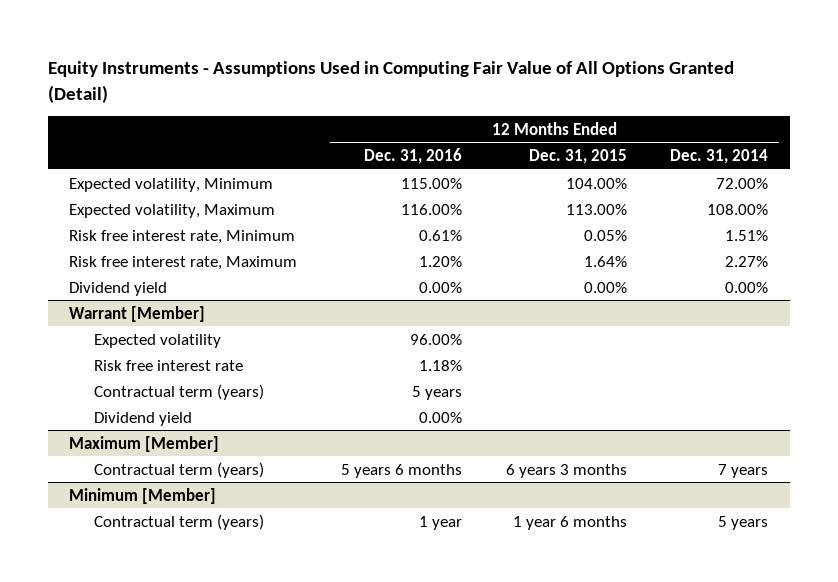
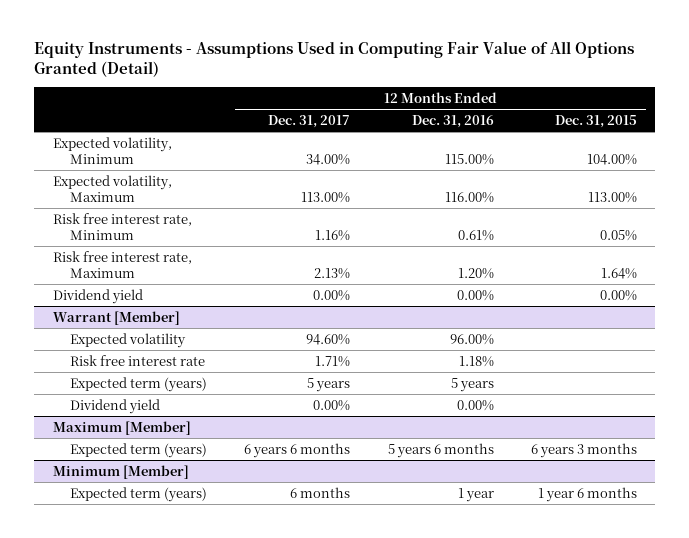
[670,149,769,165] Dec. 31, 2014 -> none
none -> [268,114,351,128] Dec. 31, 2017
[93,383,264,400] Contractual term (years) -> [70,376,208,392] Expected term (years)
[93,461,264,478] Contractual term (years) -> [70,442,208,458] Expected term (years)
[93,513,264,530] Contractual term (years) -> [70,486,208,502] Expected term (years)

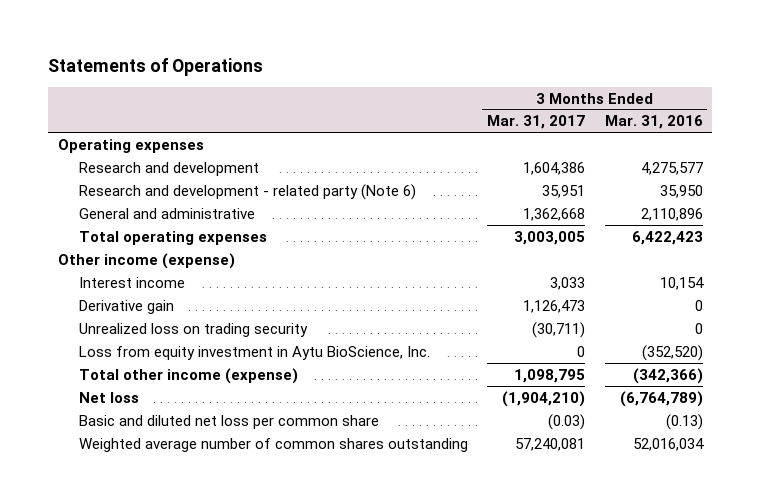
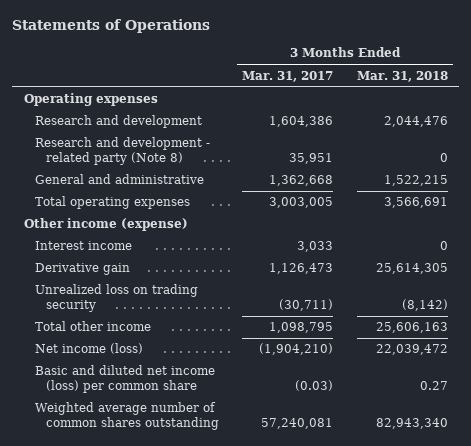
[604,115,703,130] Mar. 31, 2016 -> none
none -> [356,70,448,82] Mar. 31, 2018
[78,183,416,200] Research and development - related party (Note 6) -> [34,137,210,166] Research and development - related party (Note 8)
[78,345,430,360] Loss from equity investment in Aytu BioScience, Inc. -> none
[78,367,298,384] Total other income (expense) -> [34,321,151,332] Total other income
[78,391,139,403] Net loss -> [34,343,143,355] Net income (loss)
[78,414,379,429] Basic and diluted net loss per common share -> [34,365,215,394] Basic and diluted net income (loss) per common share

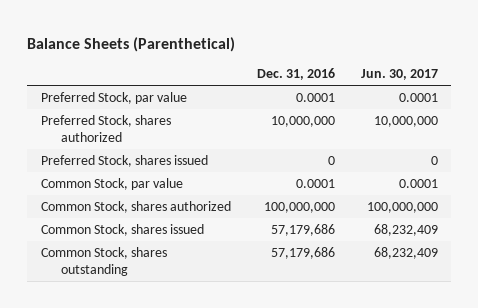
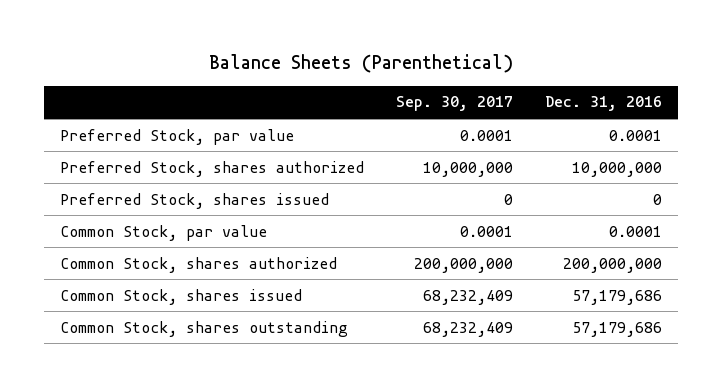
[360,69,438,81] Jun. 30, 2017 -> none
none -> [396,96,514,112] Sep. 30, 2017
[263,201,335,213] 100,000,000 -> [562,257,662,273] 200,000,000

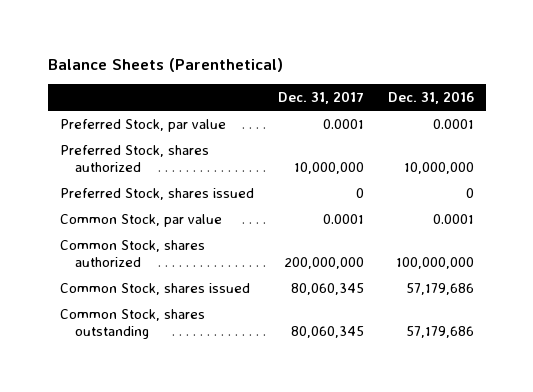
[396,96,514,112] Sep. 30, 2017 -> none
none -> [277,91,364,105] Dec. 31, 2017
[562,257,662,273] 200,000,000 -> [395,257,474,270] 100,000,000

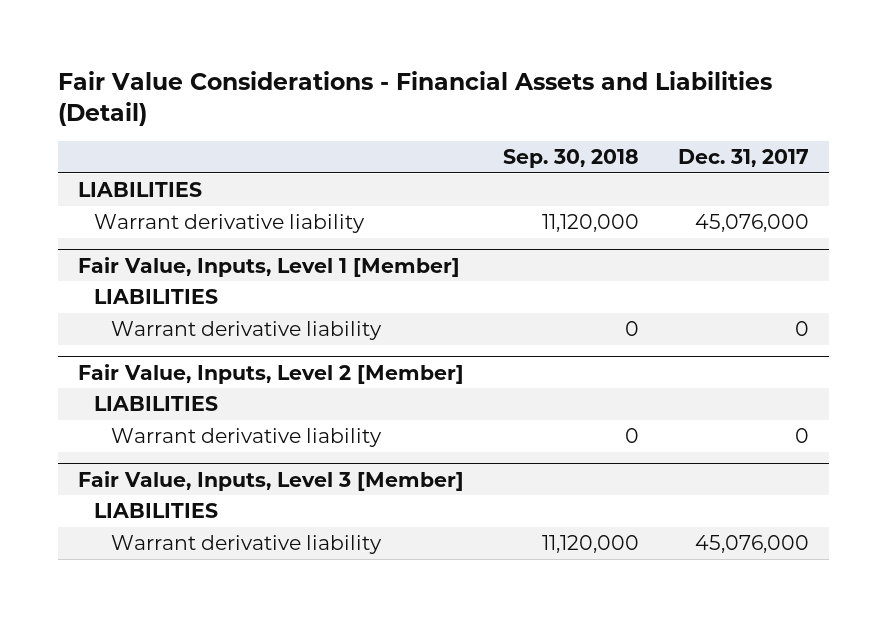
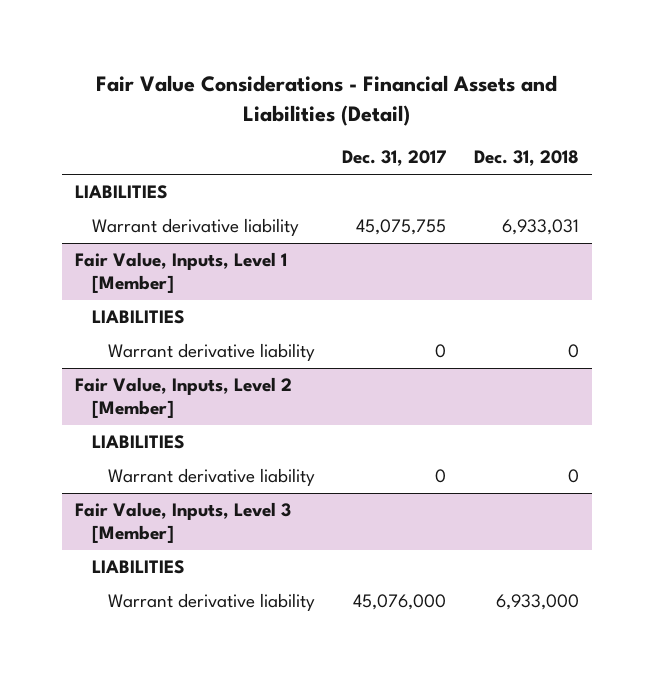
[503,149,640,169] Sep. 30, 2018 -> none
none -> [473,150,579,167] Dec. 31, 2018
[695,213,810,232] 45,076,000 -> [356,219,447,236] 45,075,755

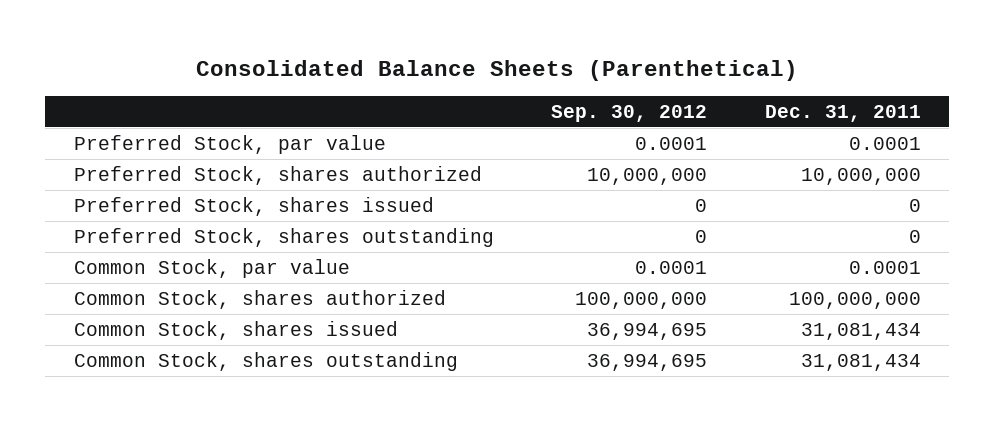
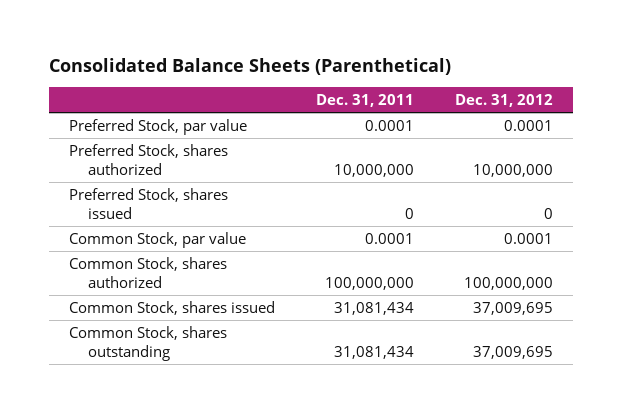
[551,104,708,122] Sep. 30, 2012 -> none
none -> [454,94,553,108] Dec. 31, 2012
[74,228,495,248] Preferred Stock, shares outstanding -> none

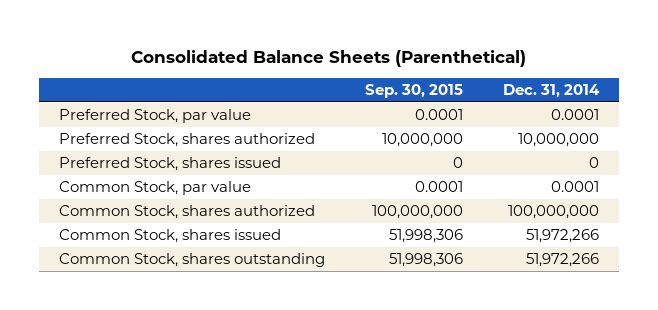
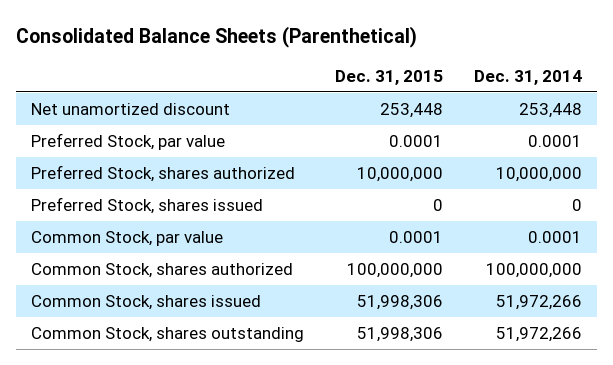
[364,83,463,98] Sep. 30, 2015 -> none
none -> [334,69,443,85] Dec. 31, 2015
none -> [31,103,231,116] Net unamortized discount

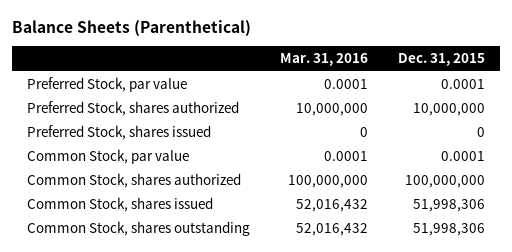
[16,25,418,48] Consolidated Balance Sheets (Parenthetical) -> [11,19,251,37] Balance Sheets (Parenthetical)
[473,69,582,85] Dec. 31, 2014 -> none
none -> [279,53,368,67] Mar. 31, 2016
[31,103,231,116] Net unamortized discount -> none

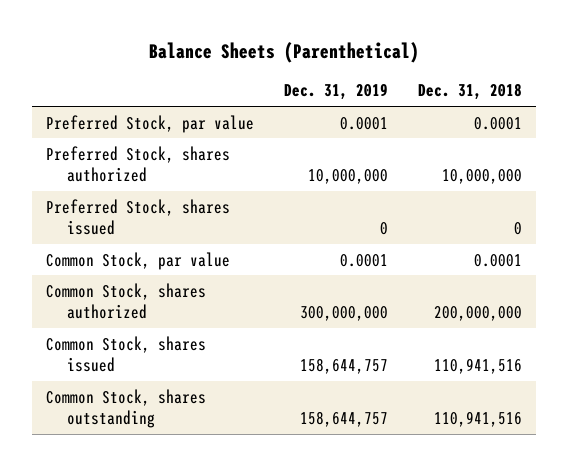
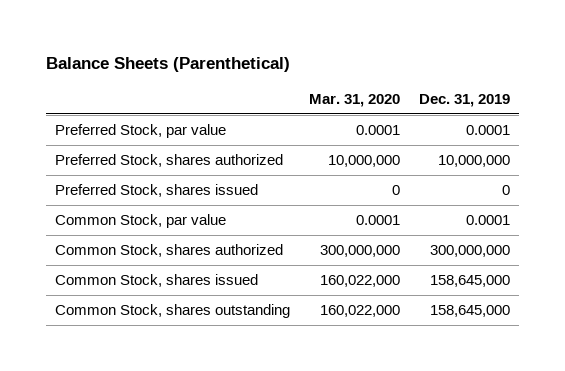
[417,83,522,101] Dec. 31, 2018 -> none
none -> [309,93,401,107] Mar. 31, 2020
[299,358,388,375] 158,644,757 -> [429,274,510,287] 158,645,000
[299,411,388,428] 158,644,757 -> [429,304,510,317] 158,645,000

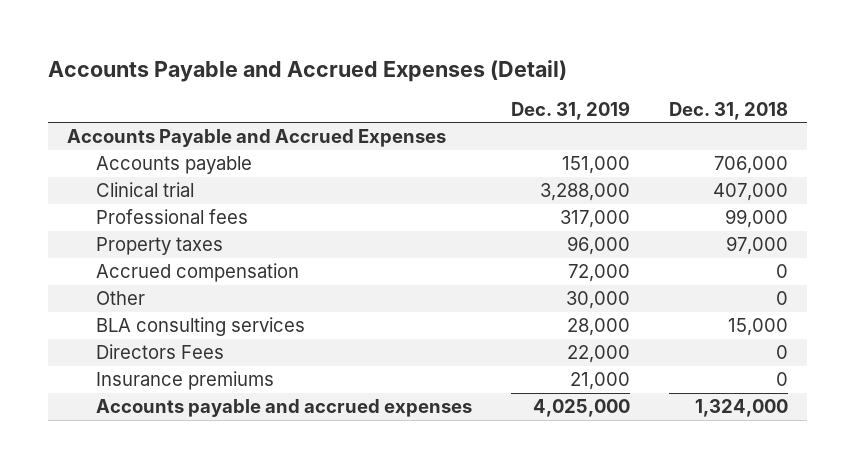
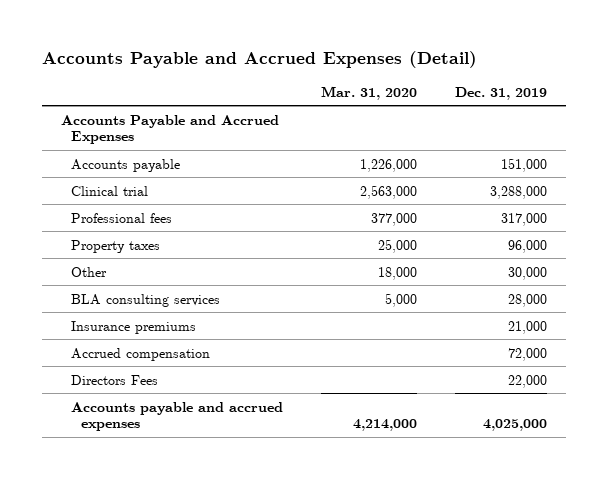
[668,101,788,120] Dec. 31, 2018 -> none
none -> [321,85,418,100] Mar. 31, 2020
[95,263,299,283] Accrued compensation -> [71,347,211,361] Accrued compensation
[95,344,224,360] Directors Fees -> [71,374,159,385] Directors Fees

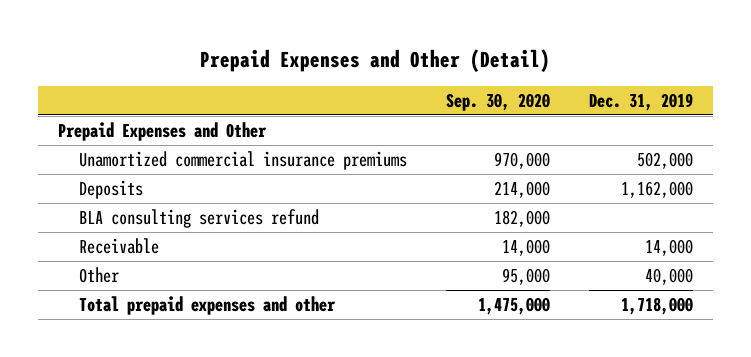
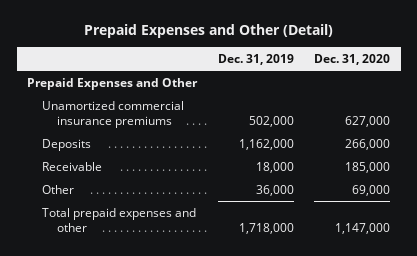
[445,92,550,111] Sep. 30, 2020 -> none
none -> [314,54,391,66] Dec. 31, 2020
[78,209,319,229] BLA consulting services refund -> none
[645,239,694,257] 14,000 -> [255,161,294,173] 18,000
[645,268,694,286] 40,000 -> [255,184,294,196] 36,000

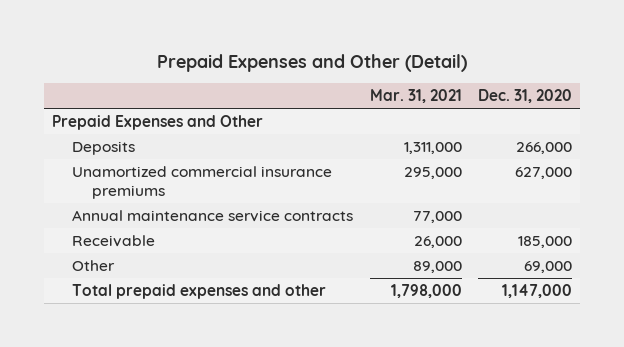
[217,54,294,66] Dec. 31, 2019 -> none
none -> [369,89,462,104] Mar. 31, 2021
[41,100,184,128] Unamortized commercial insurance premiums -> [72,166,333,199] Unamortized commercial insurance premiums
none -> [72,210,354,223] Annual maintenance service contracts

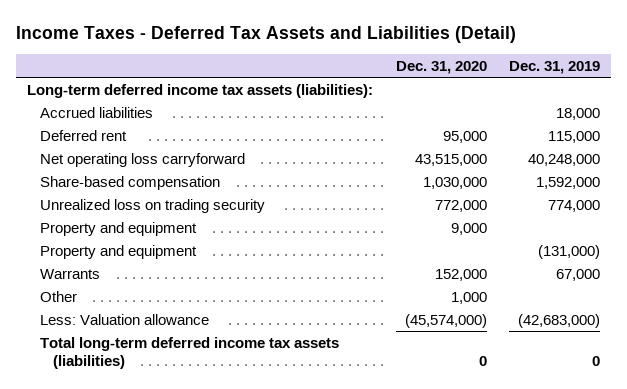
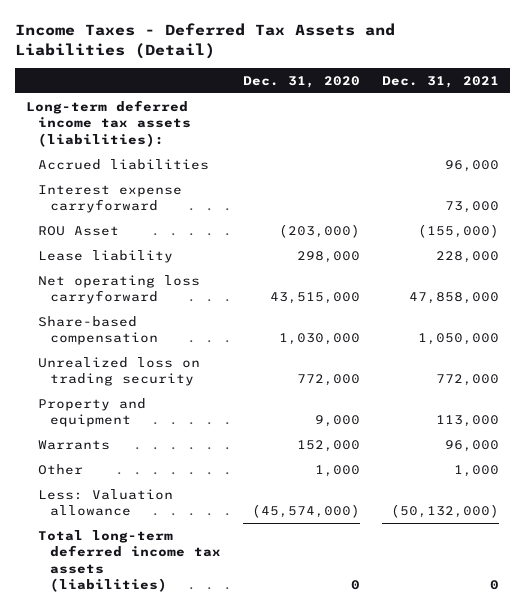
[509,60,601,74] Dec. 31, 2019 -> none
none -> [381,75,499,88] Dec. 31, 2021
[39,129,127,141] Deferred rent -> none
none -> [38,185,183,214] Interest expense carryforward
none -> [38,226,120,237] ROU Asset
none -> [38,250,174,264] Lease liability
[39,244,197,259] Property and equipment -> none

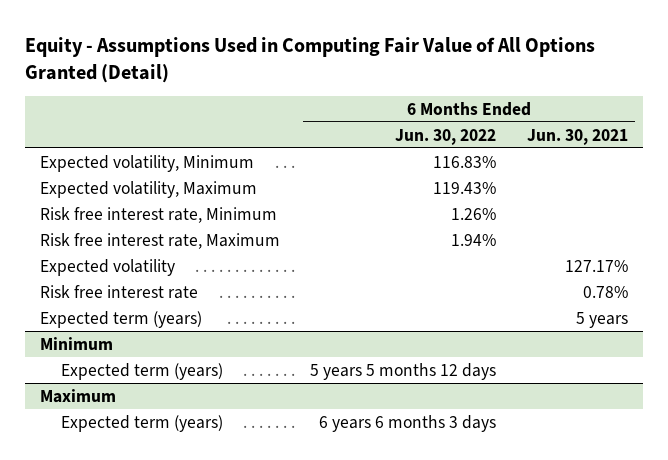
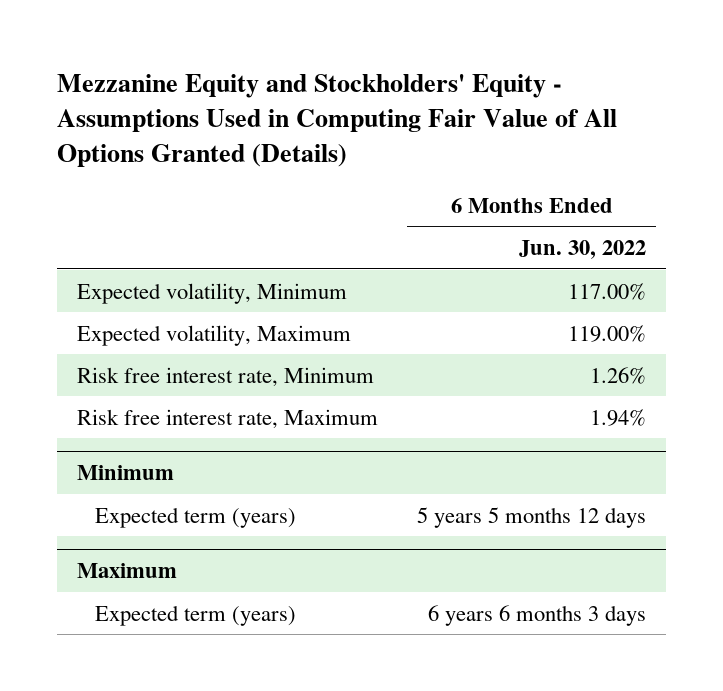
[24,36,595,83] Equity - Assumptions Used in Computing Fair Value of All Options Granted (Detail) -> [56,73,617,167] Mezzanine Equity and Stockholders' Equity - Assumptions Used in Computing Fair Value of All Options Granted (Details)
[526,128,628,145] Jun. 30, 2021 -> none
[433,155,497,168] 116.83% -> [568,282,647,300] 117.00%
[433,181,497,194] 119.43% -> [568,324,647,342] 119.00%
[40,258,176,276] Expected volatility -> none
[40,284,199,299] Risk free interest rate -> none
[40,310,203,328] Expected term (years) -> none

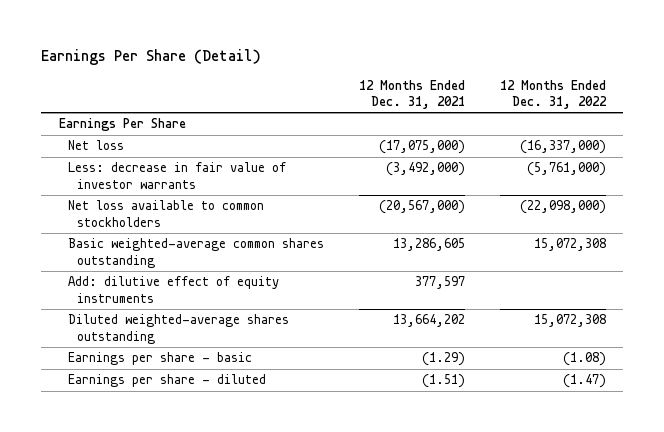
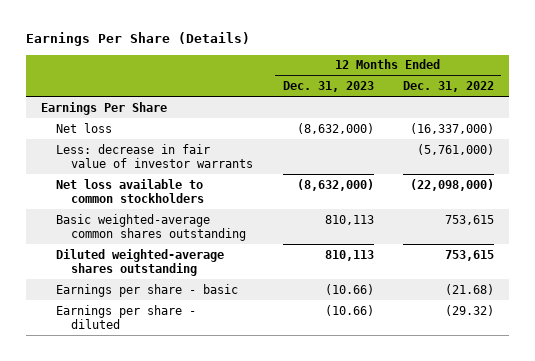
[41,49,262,66] Earnings Per Share (Detail) -> [25,32,250,47] Earnings Per Share (Details)
[358,79,465,110] 12 Months Ended Dec. 31, 2021 -> none
none -> [282,81,374,93] Dec. 31, 2023
[67,276,279,303] Add: dilutive effect of equity instruments -> none
[533,238,606,252] 15,072,308 -> [445,214,495,225] 753,615
[533,314,606,328] 15,072,308 -> [445,249,495,261] 753,615
[562,352,606,367] (1.08) -> [445,283,495,295] (21.68)
[562,374,606,389] (1.47) -> [445,304,495,316] (29.32)

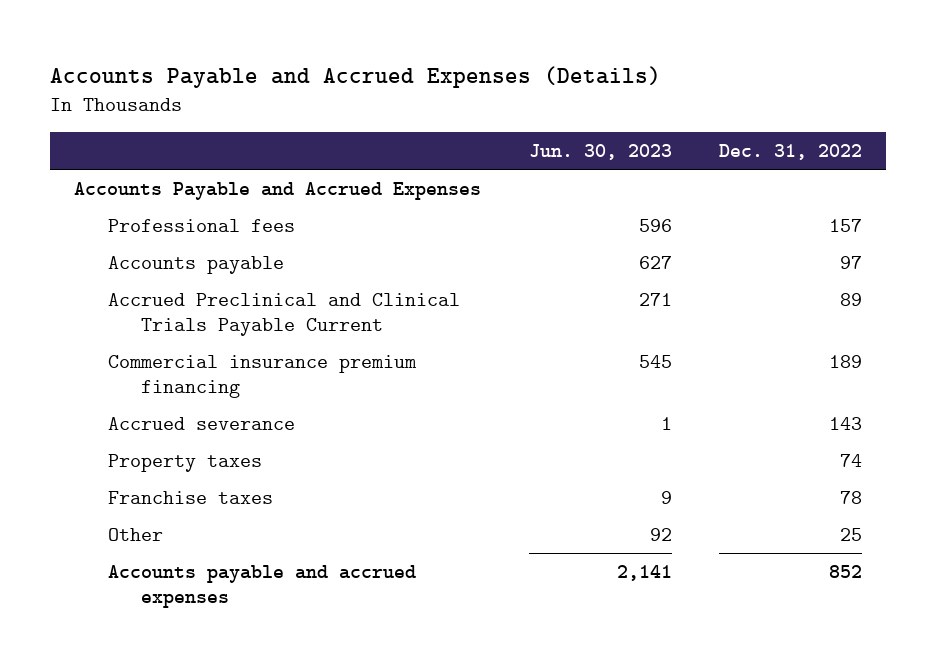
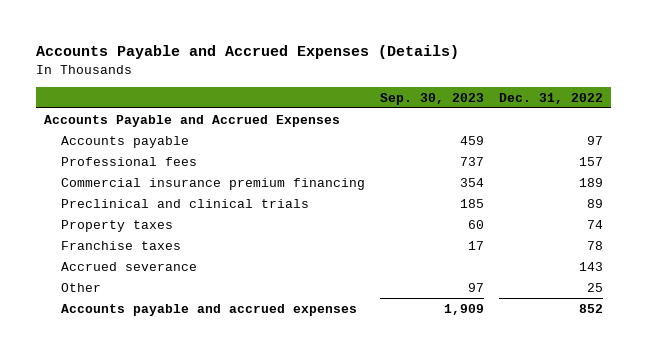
[528,144,672,161] Jun. 30, 2023 -> none
none -> [380,92,485,105] Sep. 30, 2023
[107,293,460,336] Accrued Preclinical and Clinical Trials Payable Current -> none
[107,219,295,233] Professional fees -> [61,156,198,166] Professional fees
none -> [61,198,310,208] Preclinical and clinical trials
[107,417,295,431] Accrued severance -> [61,261,198,271] Accrued severance

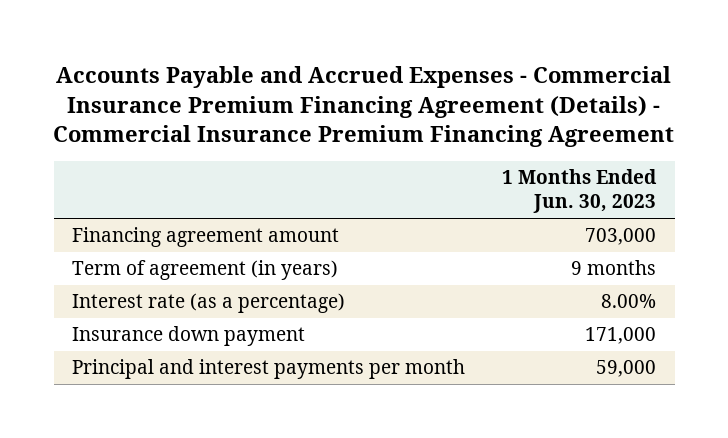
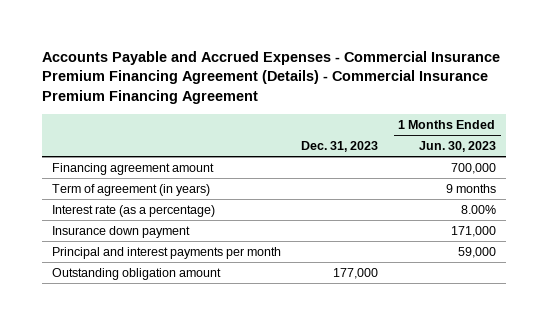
none -> [301,141,379,153] Dec. 31, 2023
[585,228,657,246] 703,000 -> [450,162,496,174] 700,000
none -> [52,267,222,280] Outstanding obligation amount

